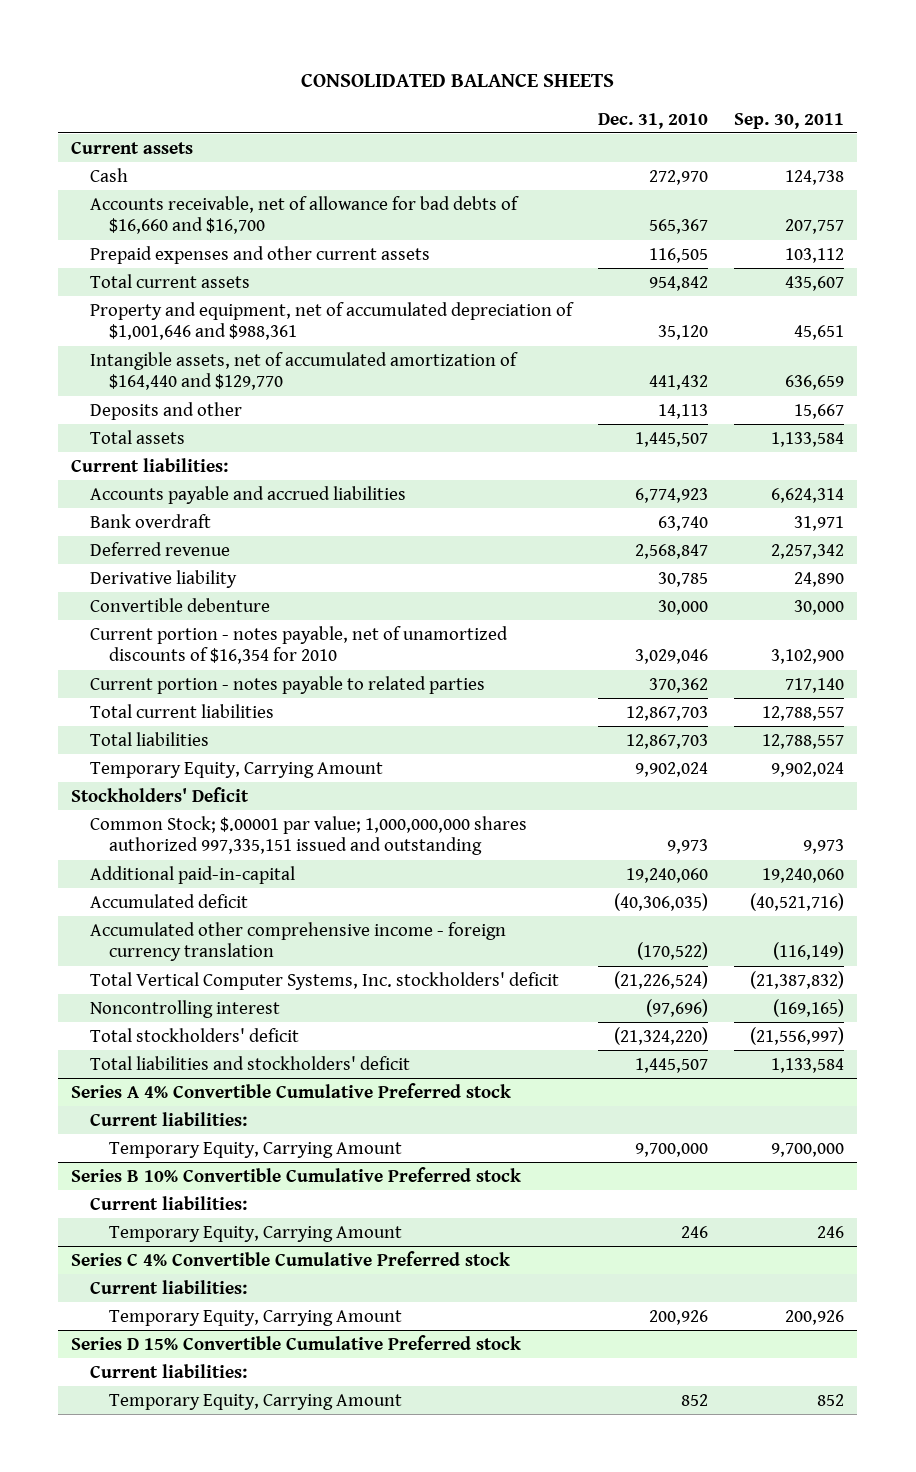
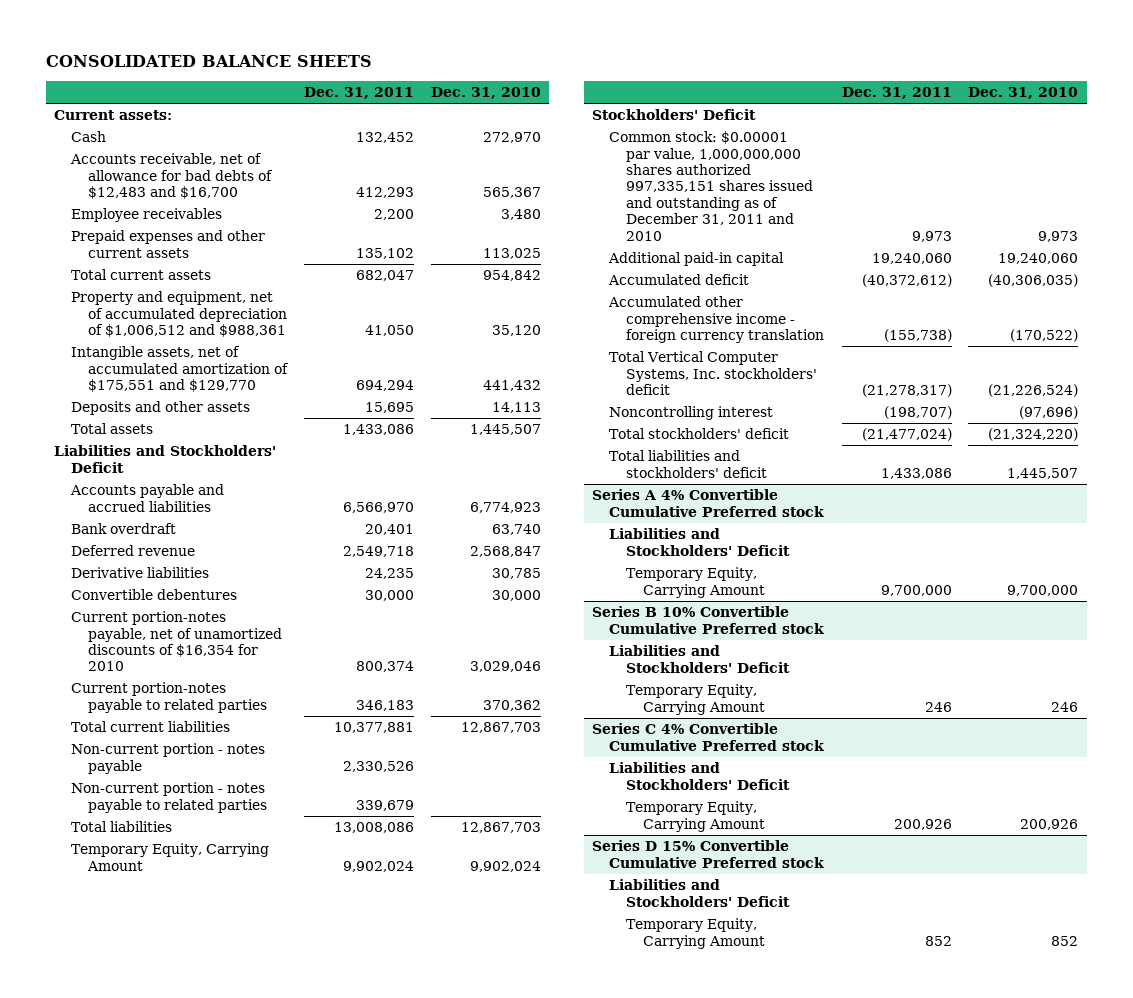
[734,112,845,129] Sep. 30, 2011 -> none
none -> [303,87,414,100] Dec. 31, 2011
[71,140,194,154] Current assets -> [54,110,173,121] Current assets:
[90,195,520,235] Accounts receivable, net of allowance for bad debts of $16,660 and $16,700 -> [70,153,274,200] Accounts receivable, net of allowance for bad debts of $12,483 and $16,700
none -> [71,208,223,223] Employee receivables
[649,247,709,263] 116,505 -> [482,247,541,259] 113,025
[90,301,575,341] Property and equipment, net of accumulated depreciation of $1,001,646 and $988,361 -> [71,291,288,338] Property and equipment, net of accumulated depreciation of $1,006,512 and $988,361
[90,351,519,391] Intangible assets, net of accumulated amortization of $164,440 and $129,770 -> [71,346,290,393] Intangible assets, net of accumulated amortization of $175,551 and $129,770
[90,401,243,420] Deposits and other -> [71,401,251,416] Deposits and other assets
[71,457,229,472] Current liabilities: -> none
none -> [54,445,277,473] Liabilities and Stockholders' Deficit
[90,569,238,588] Derivative liability -> [71,567,210,579] Derivative liabilities
[90,597,271,612] Convertible debenture -> [71,589,238,601] Convertible debentures
[90,625,509,665] Current portion - notes payable, net of unamortized discounts of $16,354 for 2010 -> [71,611,283,672] Current portion-notes payable, net of unamortized discounts of $16,354 for 2010
[90,675,486,694] Current portion - notes payable to related parties -> [71,682,268,713] Current portion-notes payable to related parties
none -> [71,743,266,774] Non-current portion - notes payable
none -> [71,782,268,813] Non-current portion - notes payable to related parties
[90,815,528,856] Common Stock; $.00001 par value; 1,000,000,000 shares authorized 997,335,151 issued and outstanding -> [608,131,813,241] Common stock: $0.00001 par value, 1,000,000,000 shares authorized 997,335,151 shares issued and outstanding as of December 31, 2011 and 2010
[90,865,296,884] Additional paid-in-capital -> [607,252,784,267] Additional paid-in capital
[90,1111,248,1126] Current liabilities: -> none
none -> [608,528,790,556] Liabilities and Stockholders' Deficit
[90,1195,248,1210] Current liabilities: -> none
none -> [608,645,790,673] Liabilities and Stockholders' Deficit
[90,1279,248,1294] Current liabilities: -> none
none -> [608,762,790,790] Liabilities and Stockholders' Deficit
[90,1363,248,1378] Current liabilities: -> none
none -> [608,879,790,907] Liabilities and Stockholders' Deficit

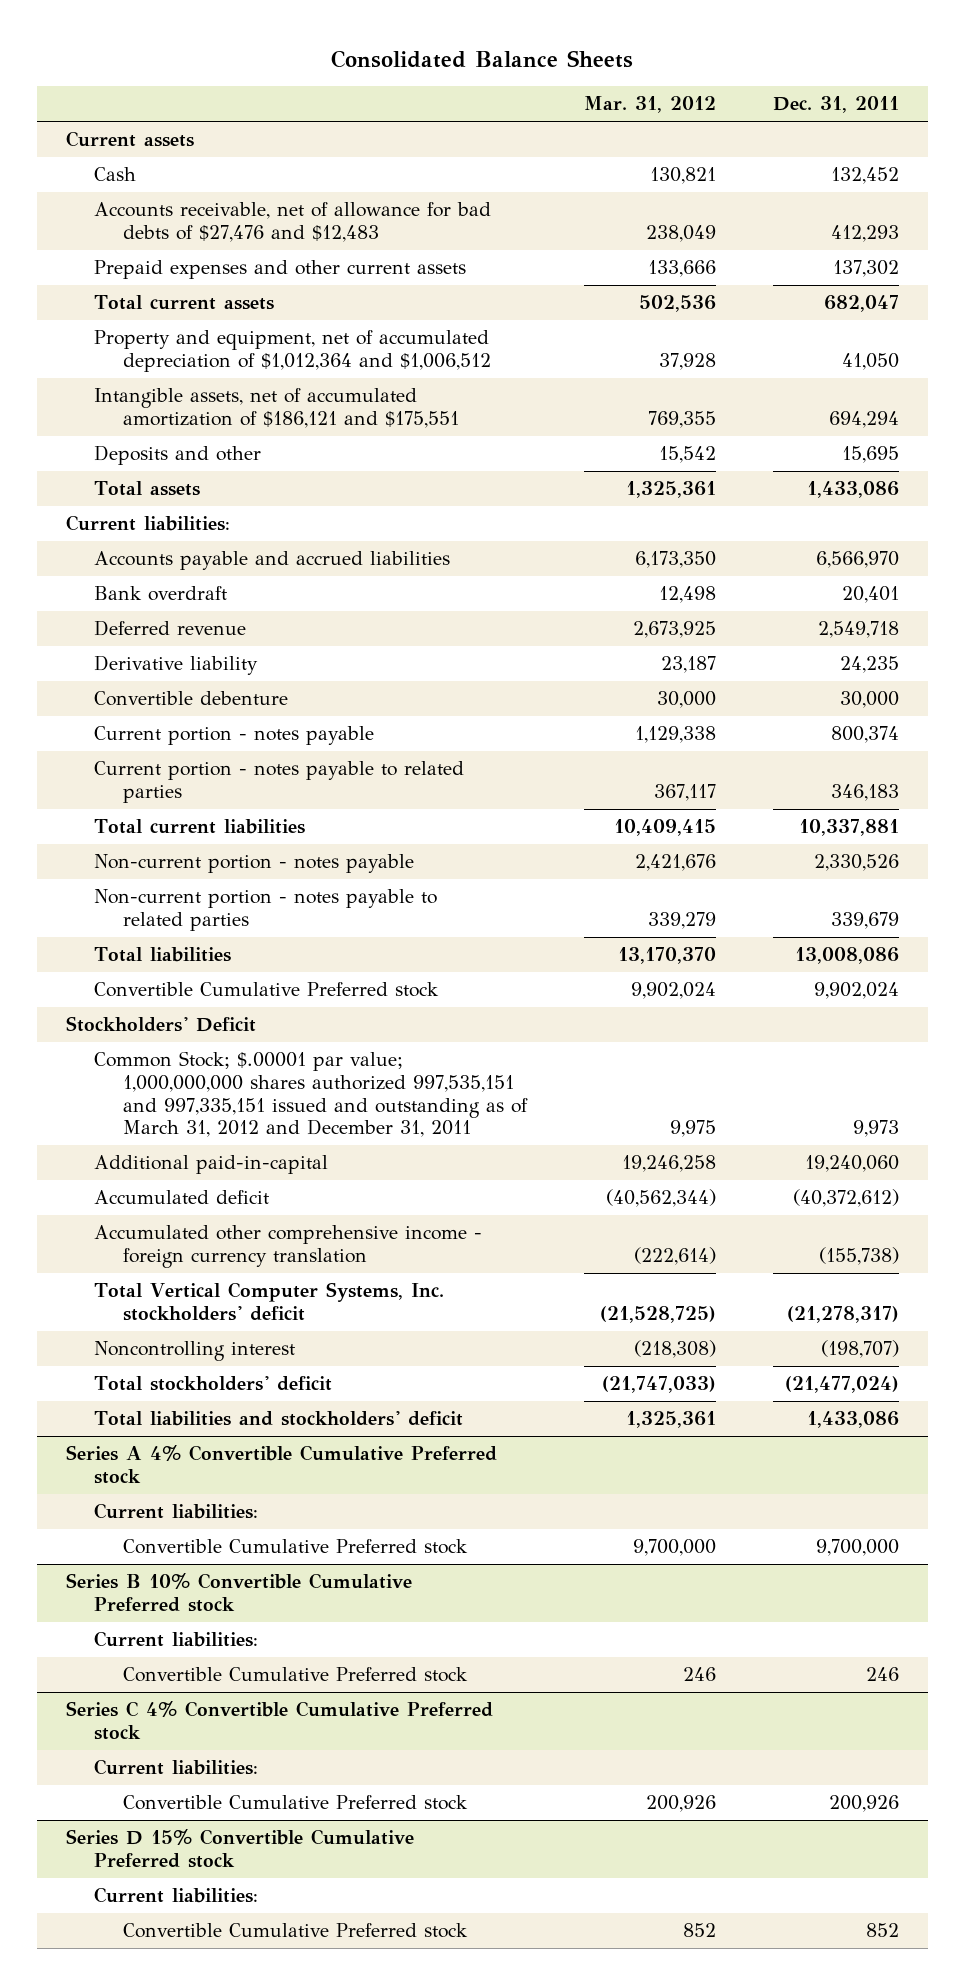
[45,55,372,68] CONSOLIDATED BALANCE SHEETS -> [331,50,634,69] Consolidated Balance Sheets
[430,87,541,100] Dec. 31, 2010 -> none
none -> [584,96,717,114] Mar. 31, 2012
[54,110,173,121] Current assets: -> [65,131,194,148] Current assets
[71,208,223,223] Employee receivables -> none
[70,153,274,200] Accounts receivable, net of allowance for bad debts of $12,483 and $16,700 -> [94,202,492,242] Accounts receivable, net of allowance for bad debts of $27,476 and $12,483
[355,247,414,259] 135,102 -> [833,260,900,278] 137,302
[71,291,288,338] Property and equipment, net of accumulated depreciation of $1,006,512 and $988,361 -> [94,330,492,372] Property and equipment, net of accumulated depreciation of $1,012,364 and $1,006,512
[71,346,290,393] Intangible assets, net of accumulated amortization of $175,551 and $129,770 -> [94,388,460,428] Intangible assets, net of accumulated amortization of $186,121 and $175,551
[71,401,251,416] Deposits and other assets -> [94,445,262,466] Deposits and other
[54,445,277,473] Liabilities and Stockholders' Deficit -> none
none -> [65,515,230,532] Current liabilities:
[71,567,210,579] Derivative liabilities -> [94,655,259,676] Derivative liability
[71,589,238,601] Convertible debentures -> [94,691,289,707] Convertible debenture
[71,611,283,672] Current portion-notes payable, net of unamortized discounts of $16,354 for 2010 -> [94,726,375,746] Current portion - notes payable
[71,682,268,713] Current portion-notes payable to related parties -> [94,761,465,803] Current portion - notes payable to related parties
[333,722,414,734] 10,377,881 -> [799,819,900,837] 10,337,881
[71,843,270,871] Temporary Equity, Carrying Amount -> [94,982,440,998] Convertible Cumulative Preferred stock
[608,131,813,241] Common stock: $0.00001 par value, 1,000,000,000 shares authorized 997,335,151 shares issued and outstanding as of December 31, 2011 and 2010 -> [94,1051,529,1138] Common Stock; $.00001 par value; 1,000,000,000 shares authorized 997,535,151 and 997,335,151 issued and outstanding as of March 31, 2012 and December 31, 2011
[607,252,784,267] Additional paid-in capital -> [94,1155,329,1175] Additional paid-in-capital
[608,528,790,556] Liabilities and Stockholders' Deficit -> none
none -> [94,1503,259,1520] Current liabilities:
[625,567,766,598] Temporary Equity, Carrying Amount -> [123,1539,469,1555] Convertible Cumulative Preferred stock
[608,645,790,673] Liabilities and Stockholders' Deficit -> none
none -> [94,1631,259,1648] Current liabilities:
[625,684,766,715] Temporary Equity, Carrying Amount -> [123,1667,469,1683] Convertible Cumulative Preferred stock
[608,762,790,790] Liabilities and Stockholders' Deficit -> none
none -> [94,1759,259,1776] Current liabilities:
[625,801,766,832] Temporary Equity, Carrying Amount -> [123,1795,469,1811] Convertible Cumulative Preferred stock
[608,879,790,907] Liabilities and Stockholders' Deficit -> none
none -> [94,1887,259,1904] Current liabilities:
[625,918,766,949] Temporary Equity, Carrying Amount -> [123,1923,469,1939] Convertible Cumulative Preferred stock

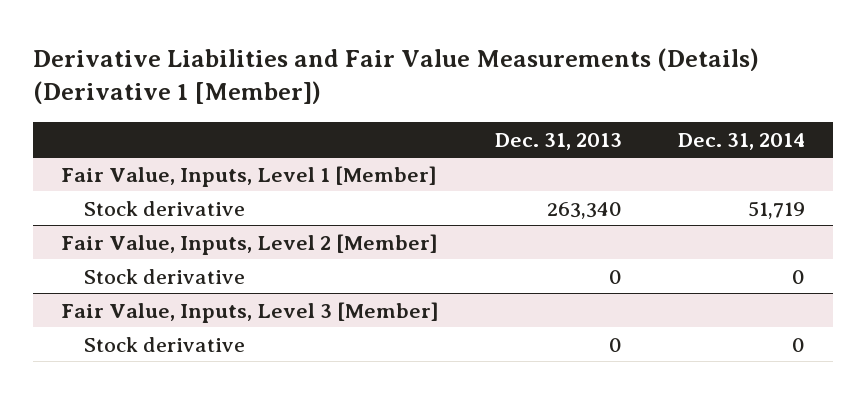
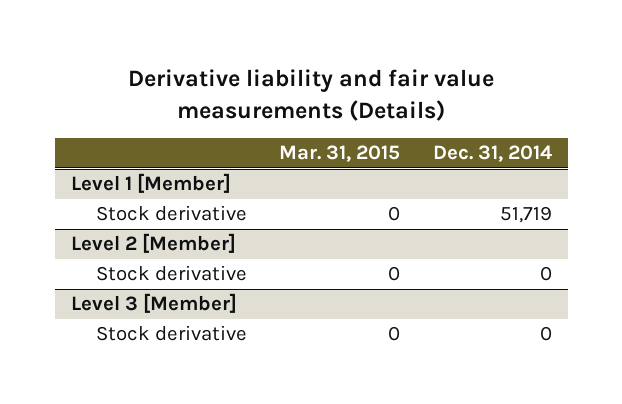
[33,47,760,105] Derivative Liabilities and Fair Value Measurements (Details) (Derivative 1 [Member]) -> [128,69,495,121] Derivative liability and fair value measurements (Details)
[495,132,623,150] Dec. 31, 2013 -> none
none -> [279,145,401,163] Mar. 31, 2015
[61,165,438,187] Fair Value, Inputs, Level 1 [Member] -> [70,173,231,194] Level 1 [Member]
[61,233,439,255] Fair Value, Inputs, Level 2 [Member] -> [70,233,236,254] Level 2 [Member]
[61,301,440,323] Fair Value, Inputs, Level 3 [Member] -> [70,293,237,314] Level 3 [Member]

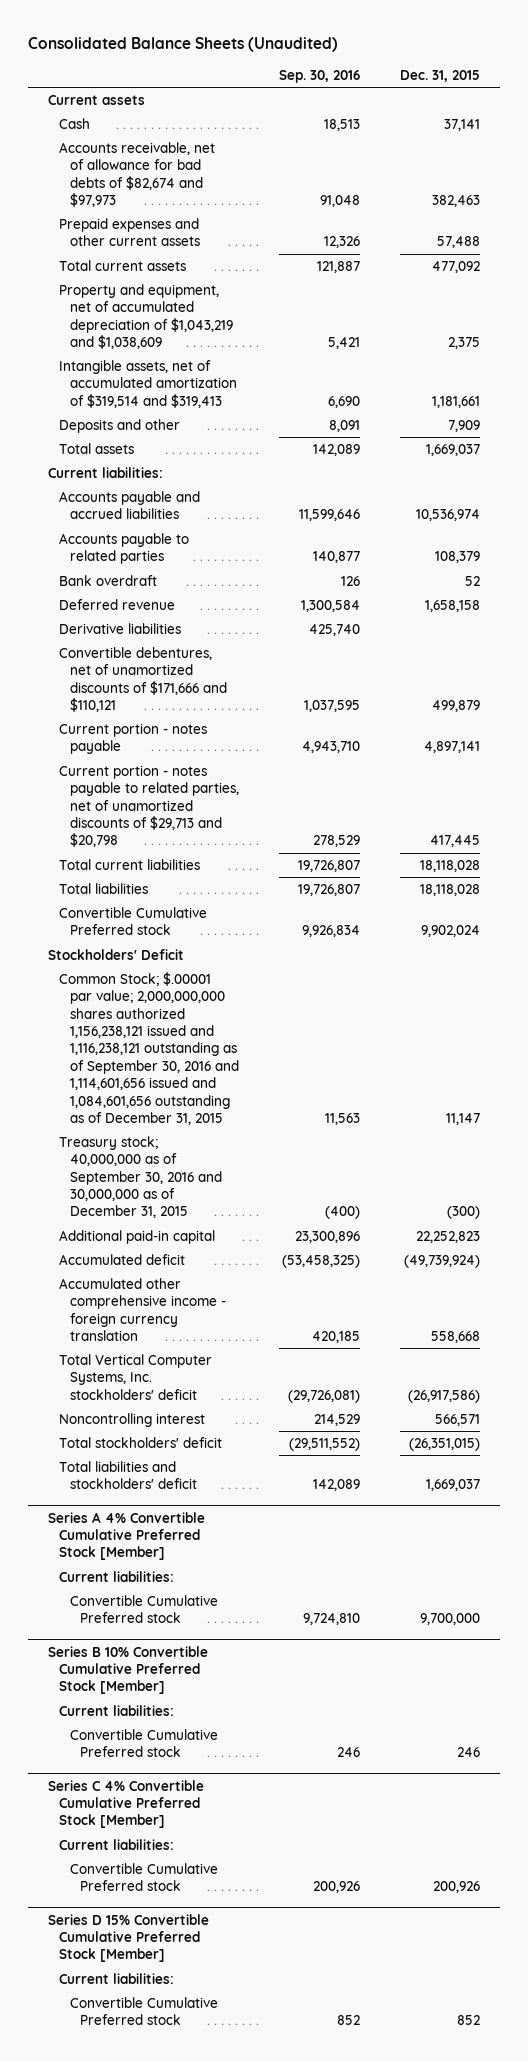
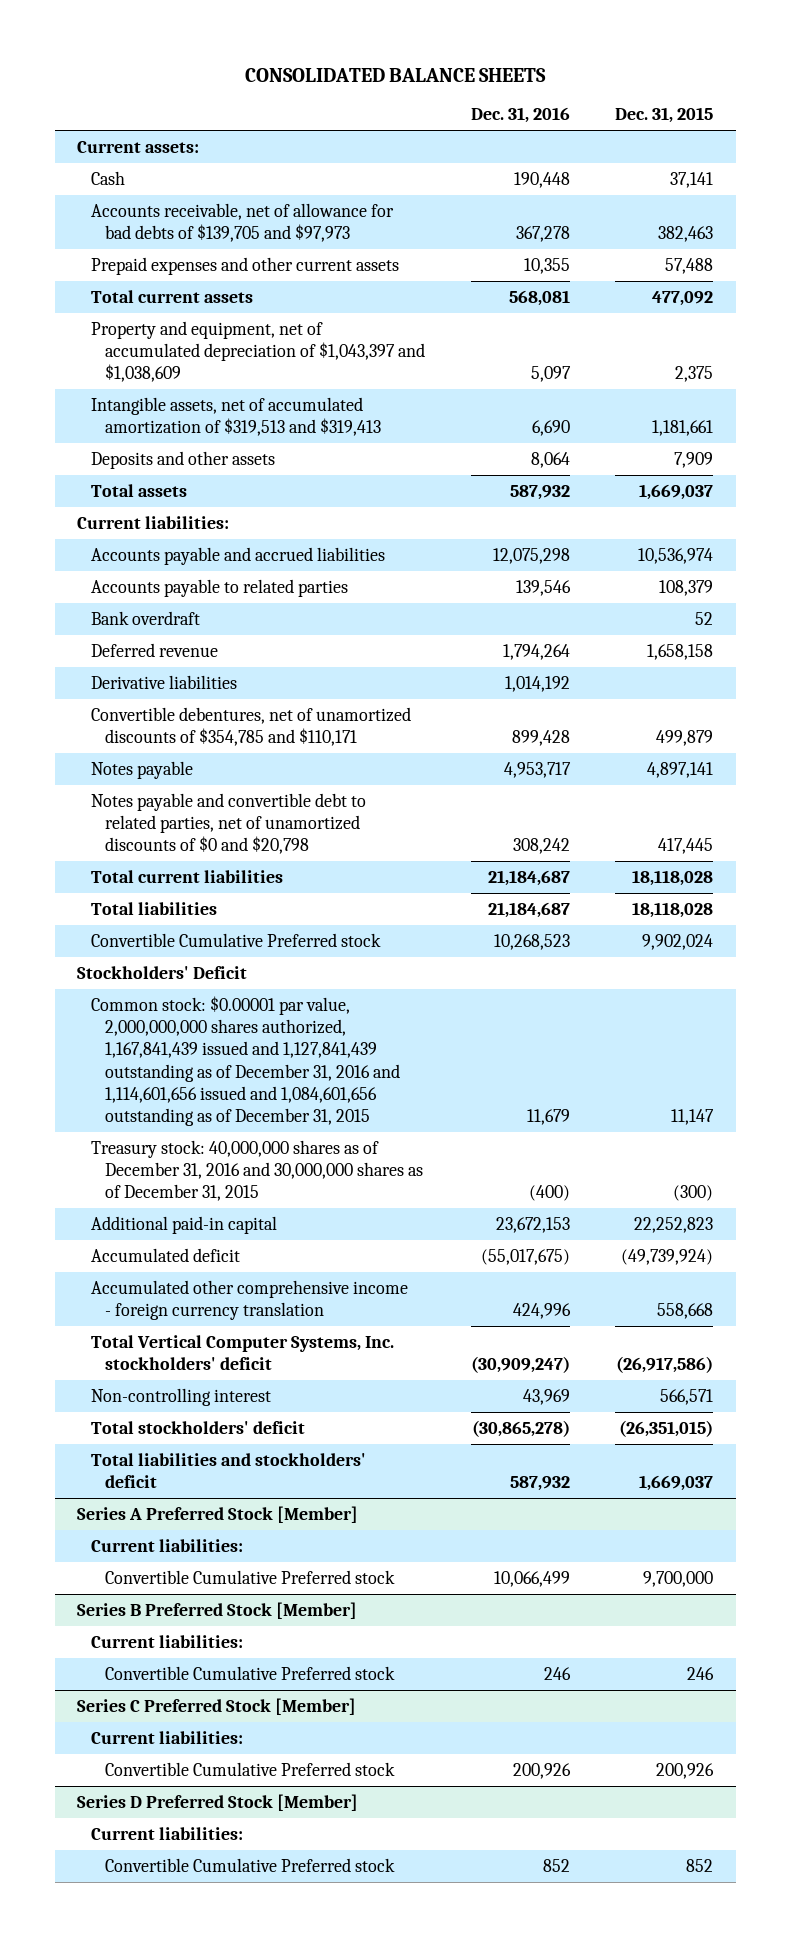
[28,37,339,53] Consolidated Balance Sheets (Unaudited) -> [245,67,547,82] CONSOLIDATED BALANCE SHEETS
[278,70,360,84] Sep. 30, 2016 -> none
none -> [470,107,570,124] Dec. 31, 2016
[48,95,146,106] Current assets -> [77,140,200,153] Current assets:
[58,142,215,208] Accounts receivable, net of allowance for bad debts of $82,674 and $97,973 -> [91,202,395,242] Accounts receivable, net of allowance for bad debts of $139,705 and $97,973
[58,284,233,350] Property and equipment, net of accumulated depreciation of $1,043,219 and $1,038,609 -> [91,320,426,383] Property and equipment, net of accumulated depreciation of $1,043,397 and $1,038,609
[58,360,237,408] Intangible assets, net of accumulated amortization of $319,514 and $319,413 -> [91,396,382,436] Intangible assets, net of accumulated amortization of $319,513 and $319,413
[58,419,180,434] Deposits and other -> [91,450,276,469] Deposits and other assets
[58,647,227,713] Convertible debentures, net of unamortized discounts of $171,666 and $110,121 -> [91,706,412,746] Convertible debentures, net of unamortized discounts of $354,785 and $110,171
[58,723,207,755] Current portion - notes payable -> [91,760,194,779] Notes payable
[58,765,239,848] Current portion - notes payable to related parties, net of unamortized discounts of $29,713 and $20,798 -> [91,792,367,855] Notes payable and convertible debt to related parties, net of unamortized discounts of $0 and $20,798
[58,972,239,1125] Common Stock; $.00001 par value; 2,000,000,000 shares authorized 1,156,238,121 issued and 1,116,238,121 outstanding as of September 30, 2016 and 1,114,601,656 issued and 1,084,601,656 outstanding as of December 31, 2015 -> [91,995,401,1127] Common stock: $0.00001 par value, 2,000,000,000 shares authorized, 1,167,841,439 issued and 1,127,841,439 outstanding as of December 31, 2016 and 1,114,601,656 issued and 1,084,601,656 outstanding as of December 31, 2015
[58,1136,222,1219] Treasury stock; 40,000,000 as of September 30, 2016 and 30,000,000 as of December 31, 2015 -> [91,1139,424,1202] Treasury stock: 40,000,000 shares as of December 31, 2016 and 30,000,000 shares as of December 31, 2015
[58,1413,205,1428] Noncontrolling interest -> [91,1387,272,1406] Non-controlling interest
[48,1511,206,1561] Series A 4% Convertible Cumulative Preferred Stock [Member] -> [77,1505,359,1523] Series A Preferred Stock [Member]
[48,1645,209,1695] Series B 10% Convertible Cumulative Preferred Stock [Member] -> [77,1601,358,1619] Series B Preferred Stock [Member]
[48,1779,205,1829] Series C 4% Convertible Cumulative Preferred Stock [Member] -> [77,1697,357,1715] Series C Preferred Stock [Member]
[48,1913,210,1963] Series D 15% Convertible Cumulative Preferred Stock [Member] -> [77,1793,359,1811] Series D Preferred Stock [Member]

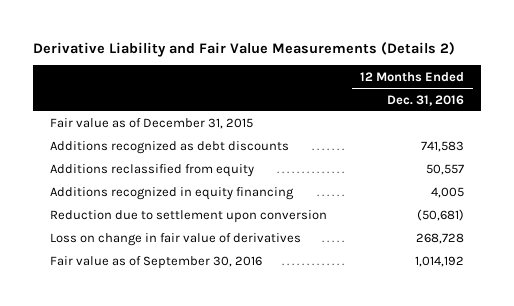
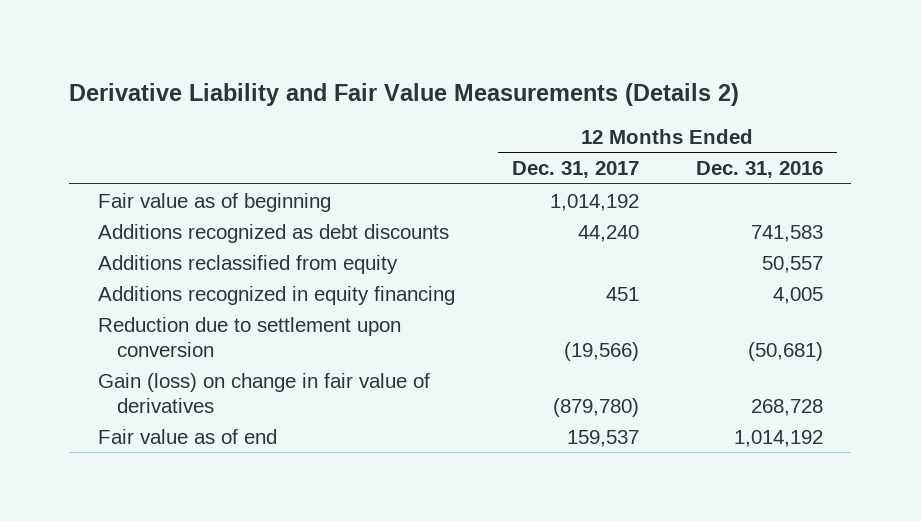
none -> [511,161,639,179] Dec. 31, 2017
[49,118,253,130] Fair value as of December 31, 2015 -> [97,192,331,212] Fair value as of beginning
[49,233,301,247] Loss on change in fair value of derivatives -> [97,372,430,413] Gain (loss) on change in fair value of derivatives
[49,256,262,270] Fair value as of September 30, 2016 -> [97,428,277,444] Fair value as of end

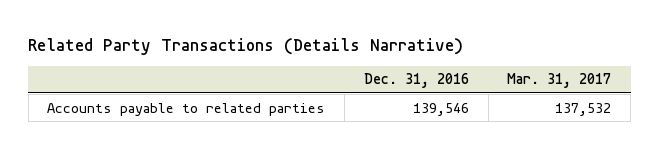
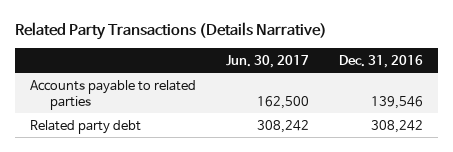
[507,73,612,89] Mar. 31, 2017 -> none
none -> [226,54,310,68] Jun. 30, 2017
none -> [30,119,142,134] Related party debt

